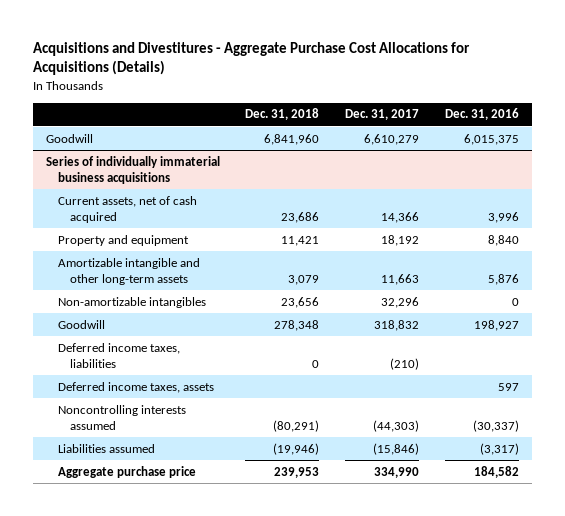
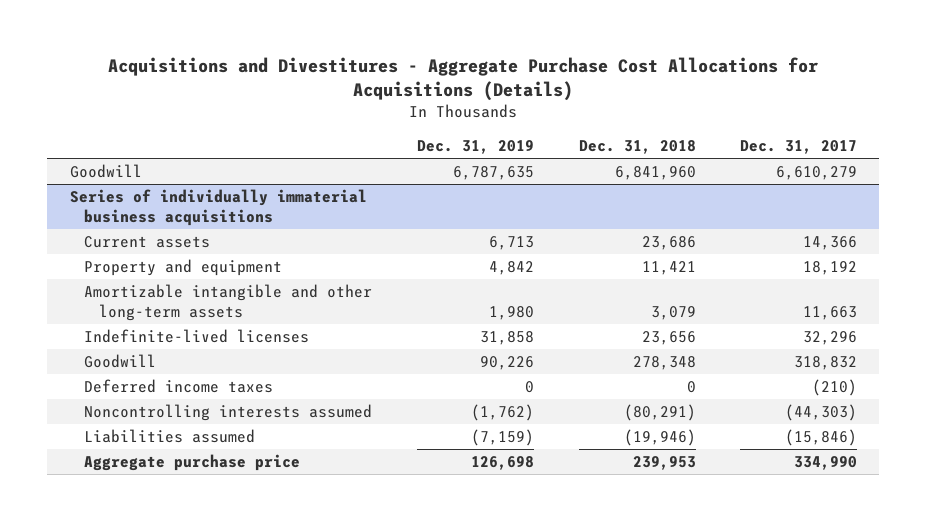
[445,108,520,121] Dec. 31, 2016 -> none
none -> [417,140,535,155] Dec. 31, 2019
[57,195,197,223] Current assets, net of cash acquired -> [84,236,211,249] Current assets
[57,296,206,308] Non-amortizable intangibles -> [84,329,310,344] Indefinite-lived licenses
[57,381,214,393] Deferred income taxes, assets -> none
[57,342,180,368] Deferred income taxes, liabilities -> [84,379,274,394] Deferred income taxes

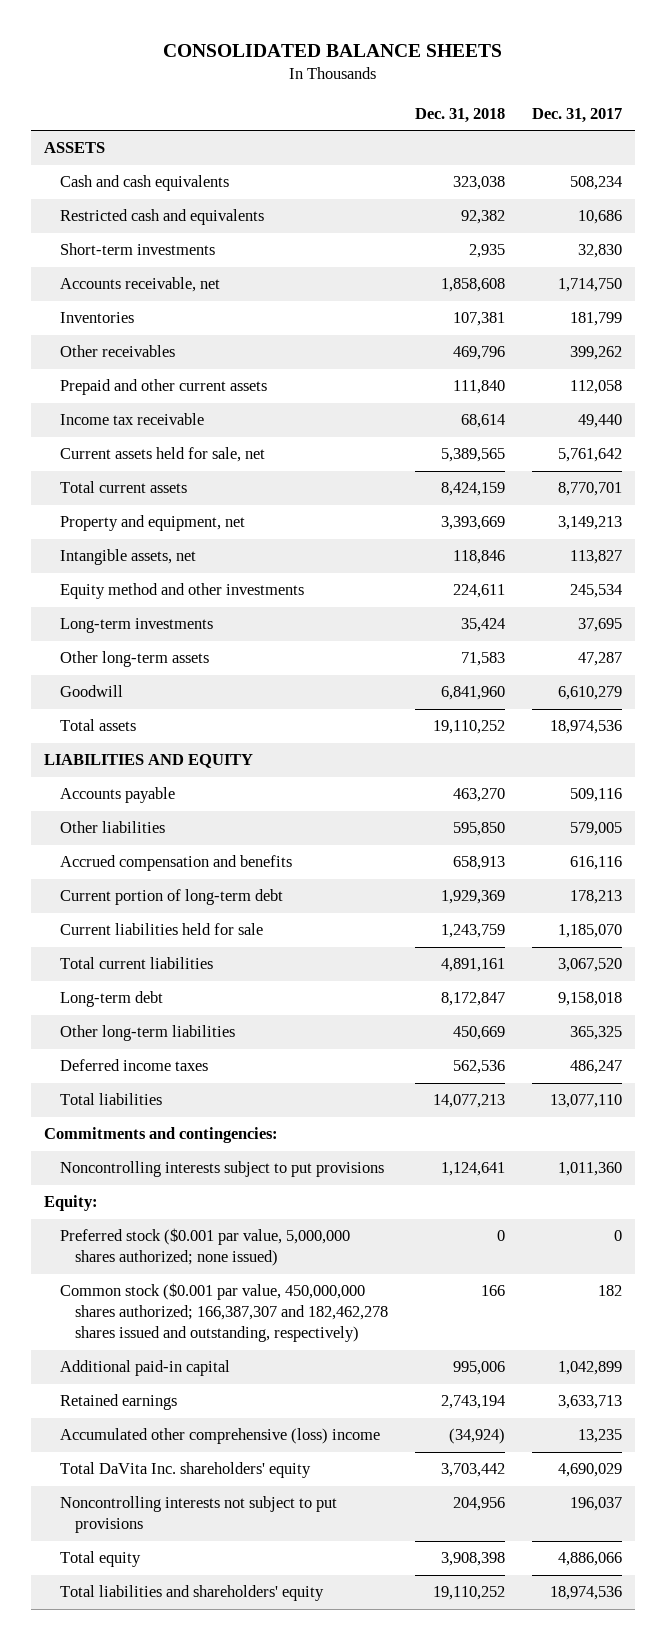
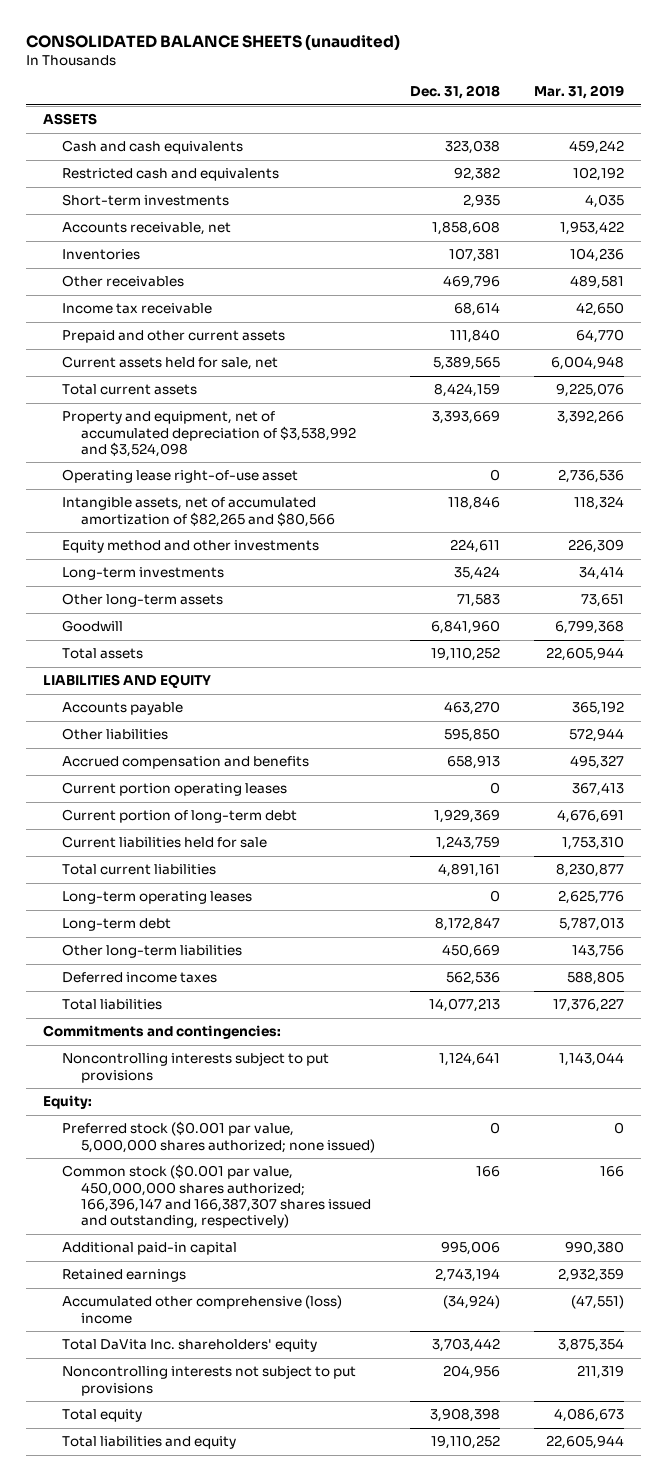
[163,43,503,57] CONSOLIDATED BALANCE SHEETS -> [26,33,401,50] CONSOLIDATED BALANCE SHEETS (unaudited)
[531,107,622,123] Dec. 31, 2017 -> none
none -> [534,85,625,100] Mar. 31, 2019
[59,379,267,396] Prepaid and other current assets -> [62,330,286,344] Prepaid and other current assets
[59,515,245,532] Property and equipment, net -> [62,411,357,458] Property and equipment, net of accumulated depreciation of $3,538,992 and $3,524,098
none -> [62,469,299,484] Operating lease right-of-use asset
[59,549,196,566] Intangible assets, net -> [62,497,336,527] Intangible assets, net of accumulated amortization of $82,265 and $80,566
none -> [62,782,288,797] Current portion operating leases
none -> [62,891,253,905] Long-term operating leases
[59,1283,388,1343] Common stock ($0.001 par value, 450,000,000 shares authorized; 166,387,307 and 182,462,278 shares issued and outstanding, respectively) -> [62,1164,372,1229] Common stock ($0.001 par value, 450,000,000 shares authorized; 166,396,147 and 166,387,307 shares issued and outstanding, respectively)
[59,1585,324,1602] Total liabilities and shareholders' equity -> [62,1436,237,1450] Total liabilities and equity

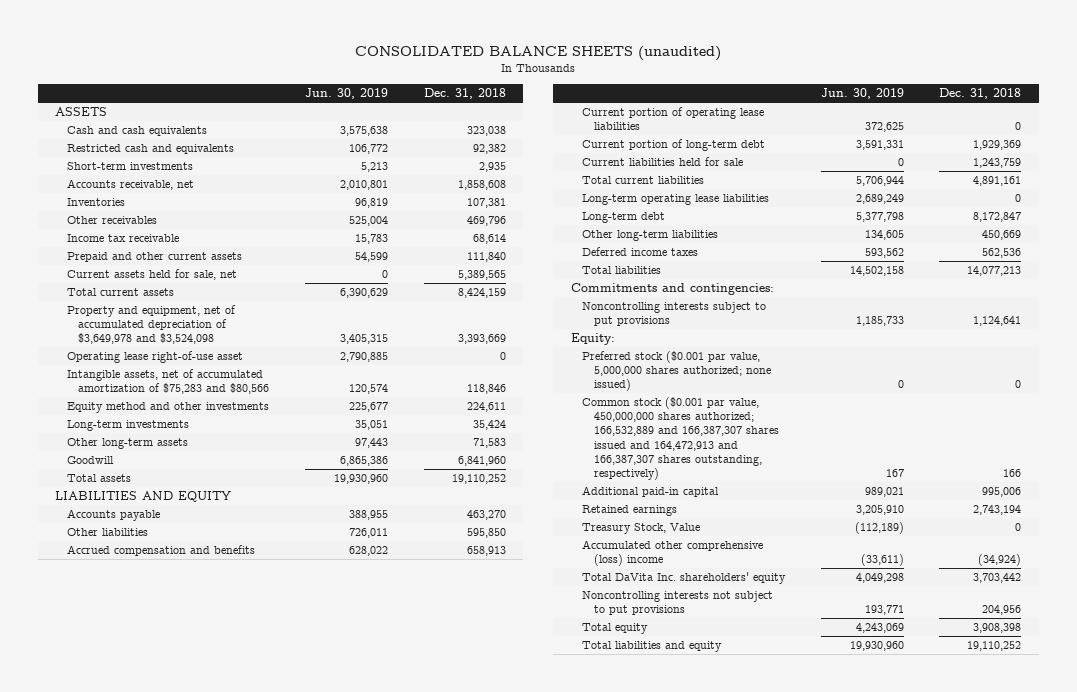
[534,85,625,100] Mar. 31, 2019 -> none
none -> [305,88,389,100] Jun. 30, 2019
[62,411,357,458] Property and equipment, net of accumulated depreciation of $3,538,992 and $3,524,098 -> [66,305,236,345] Property and equipment, net of accumulated depreciation of $3,649,978 and $3,524,098
[62,497,336,527] Intangible assets, net of accumulated amortization of $82,265 and $80,566 -> [66,369,270,395] Intangible assets, net of accumulated amortization of $75,283 and $80,566
[62,782,288,797] Current portion operating leases -> [582,107,765,131] Current portion of operating lease liabilities
[62,891,253,905] Long-term operating leases -> [582,194,770,206] Long-term operating lease liabilities
[62,1164,372,1229] Common stock ($0.001 par value, 450,000,000 shares authorized; 166,396,147 and 166,387,307 shares issued and outstanding, respectively) -> [582,397,779,480] Common stock ($0.001 par value, 450,000,000 shares authorized; 166,532,889 and 166,387,307 shares issued and 164,472,913 and 166,387,307 shares outstanding, respectively)
none -> [582,523,701,535] Treasury Stock, Value

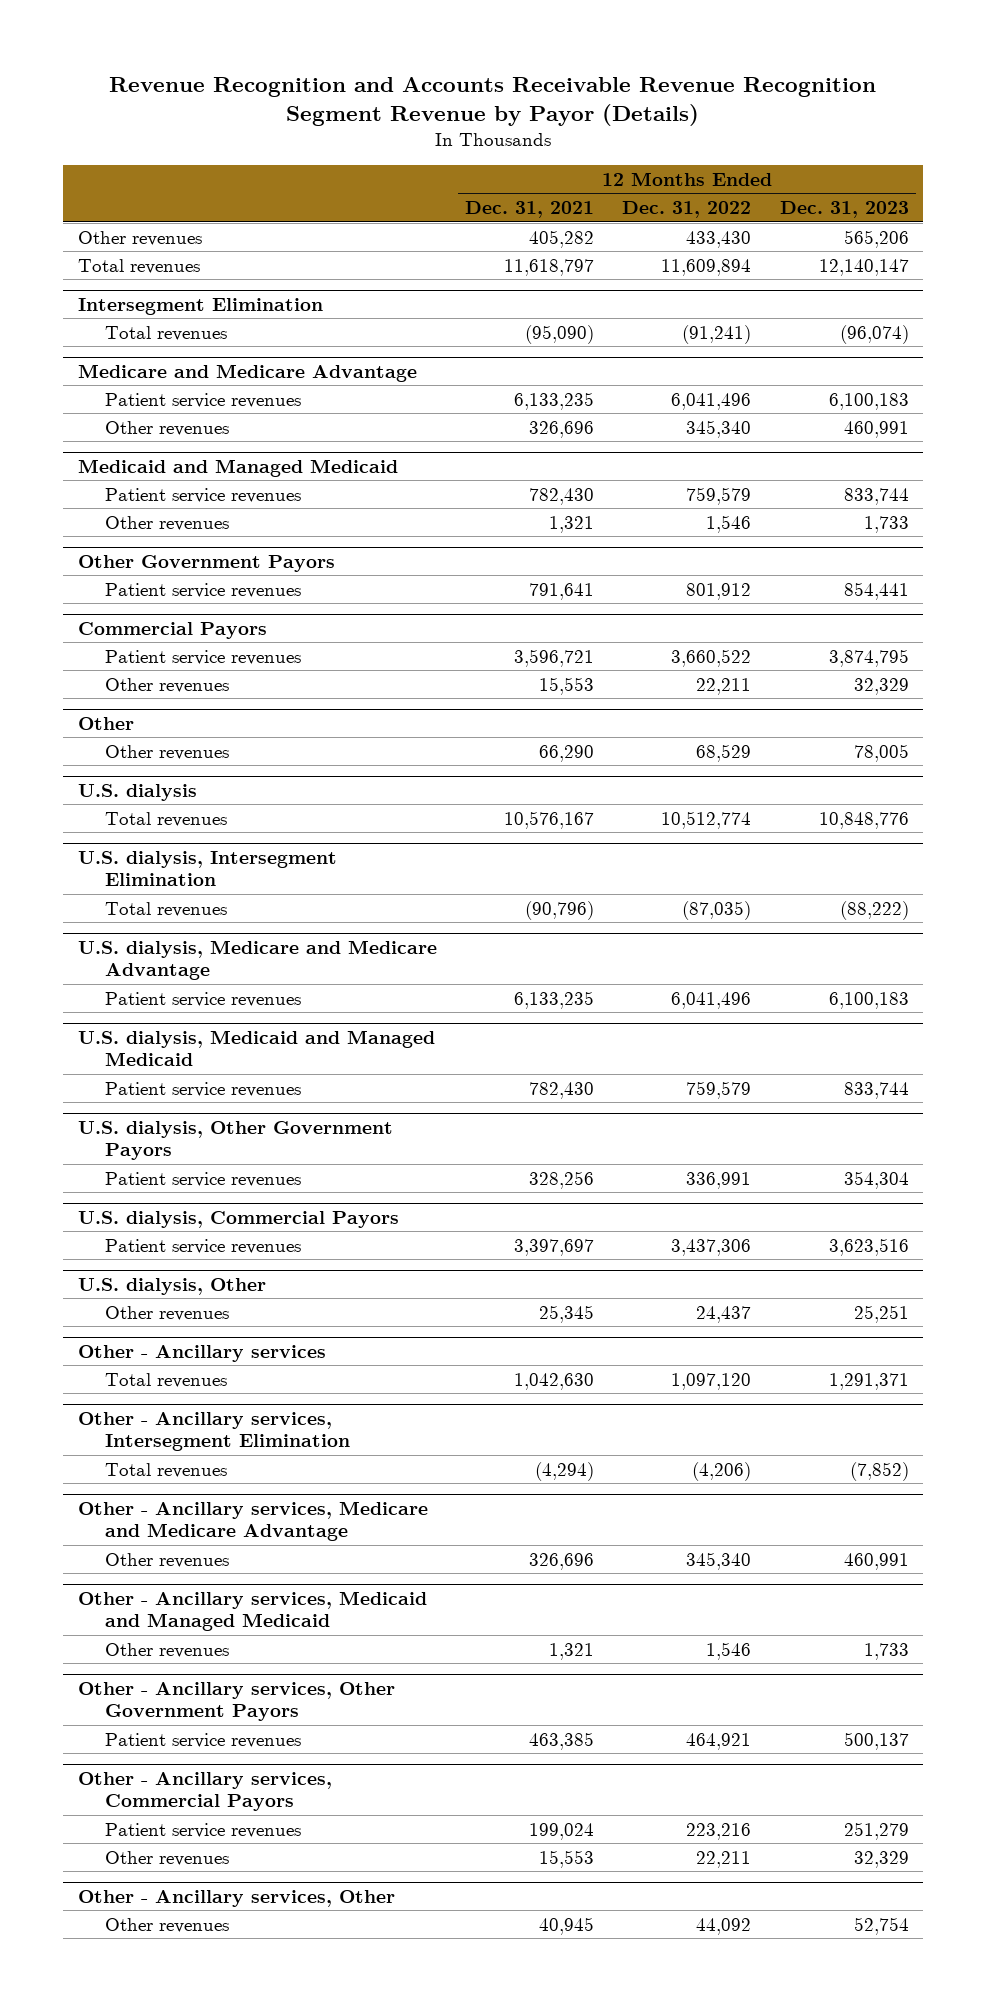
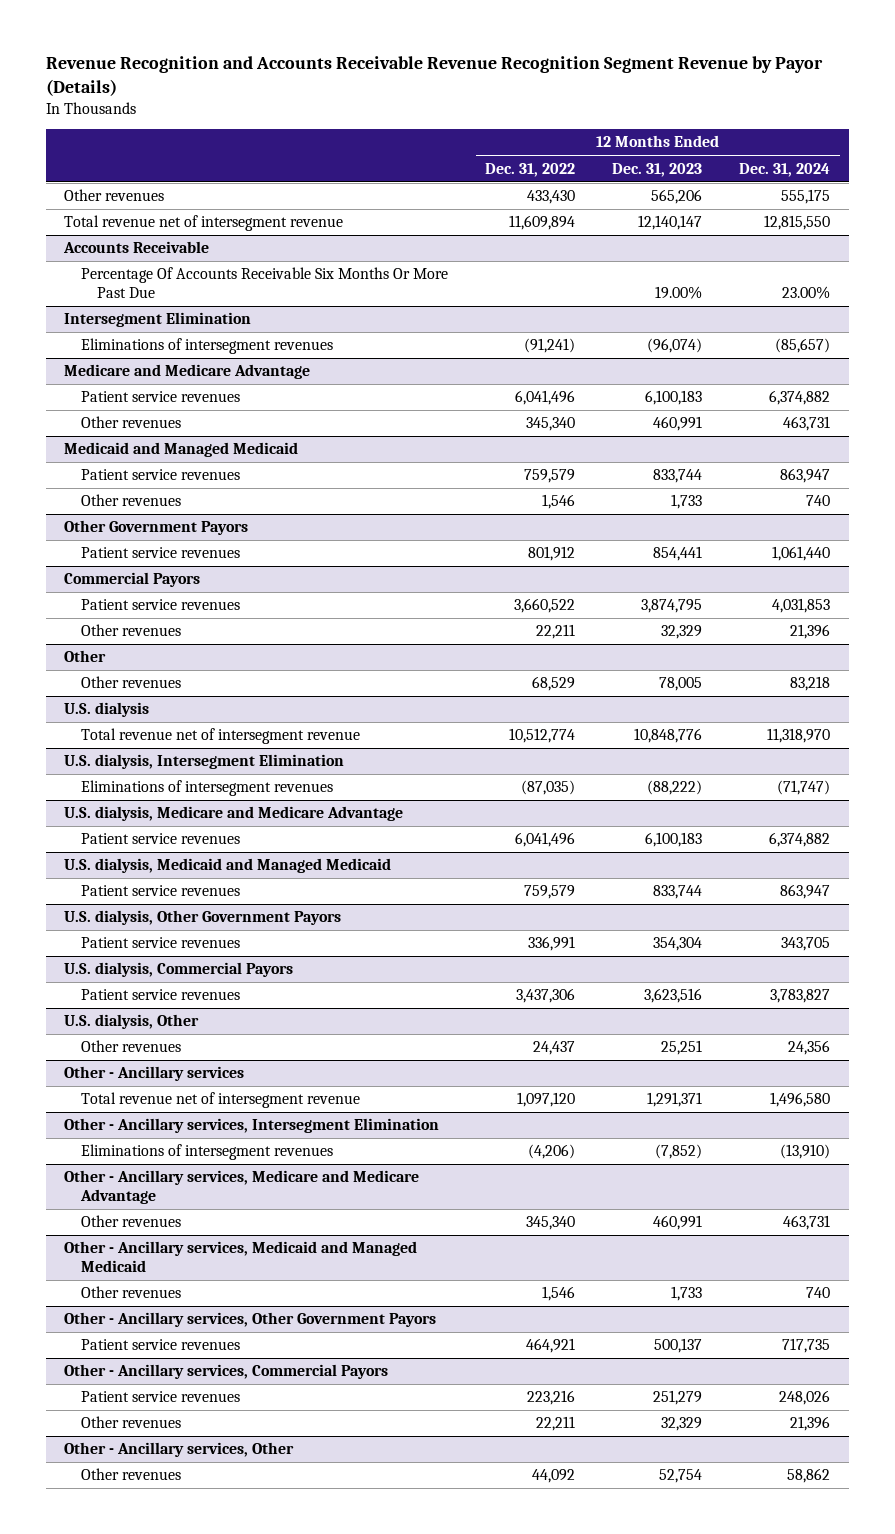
[464,200,594,218] Dec. 31, 2021 -> none
none -> [739,162,831,177] Dec. 31, 2024
[77,258,200,274] Total revenues -> [64,215,344,232] Total revenue net of intersegment revenue
none -> [63,241,210,254] Accounts Receivable
none -> [80,267,448,298] Percentage Of Accounts Receivable Six Months Or More Past Due
[105,325,228,341] Total revenues -> [80,338,333,355] Eliminations of intersegment revenues
[105,811,228,827] Total revenues -> [80,728,360,745] Total revenue net of intersegment revenue
[105,901,228,917] Total revenues -> [80,780,333,797] Eliminations of intersegment revenues
[105,1372,228,1388] Total revenues -> [80,1092,360,1109] Total revenue net of intersegment revenue
[105,1462,228,1478] Total revenues -> [80,1144,333,1161] Eliminations of intersegment revenues

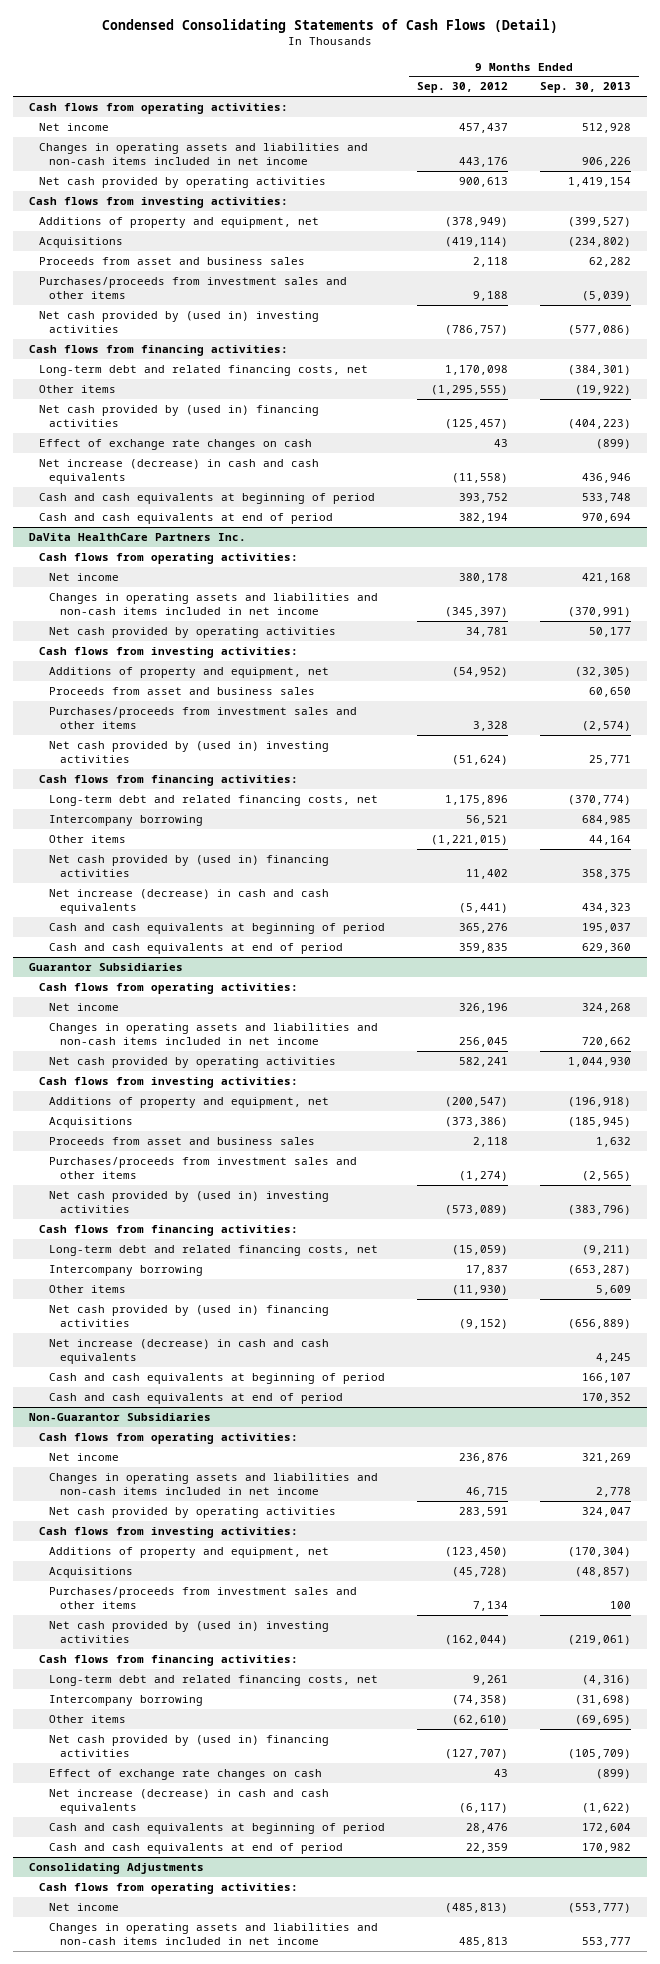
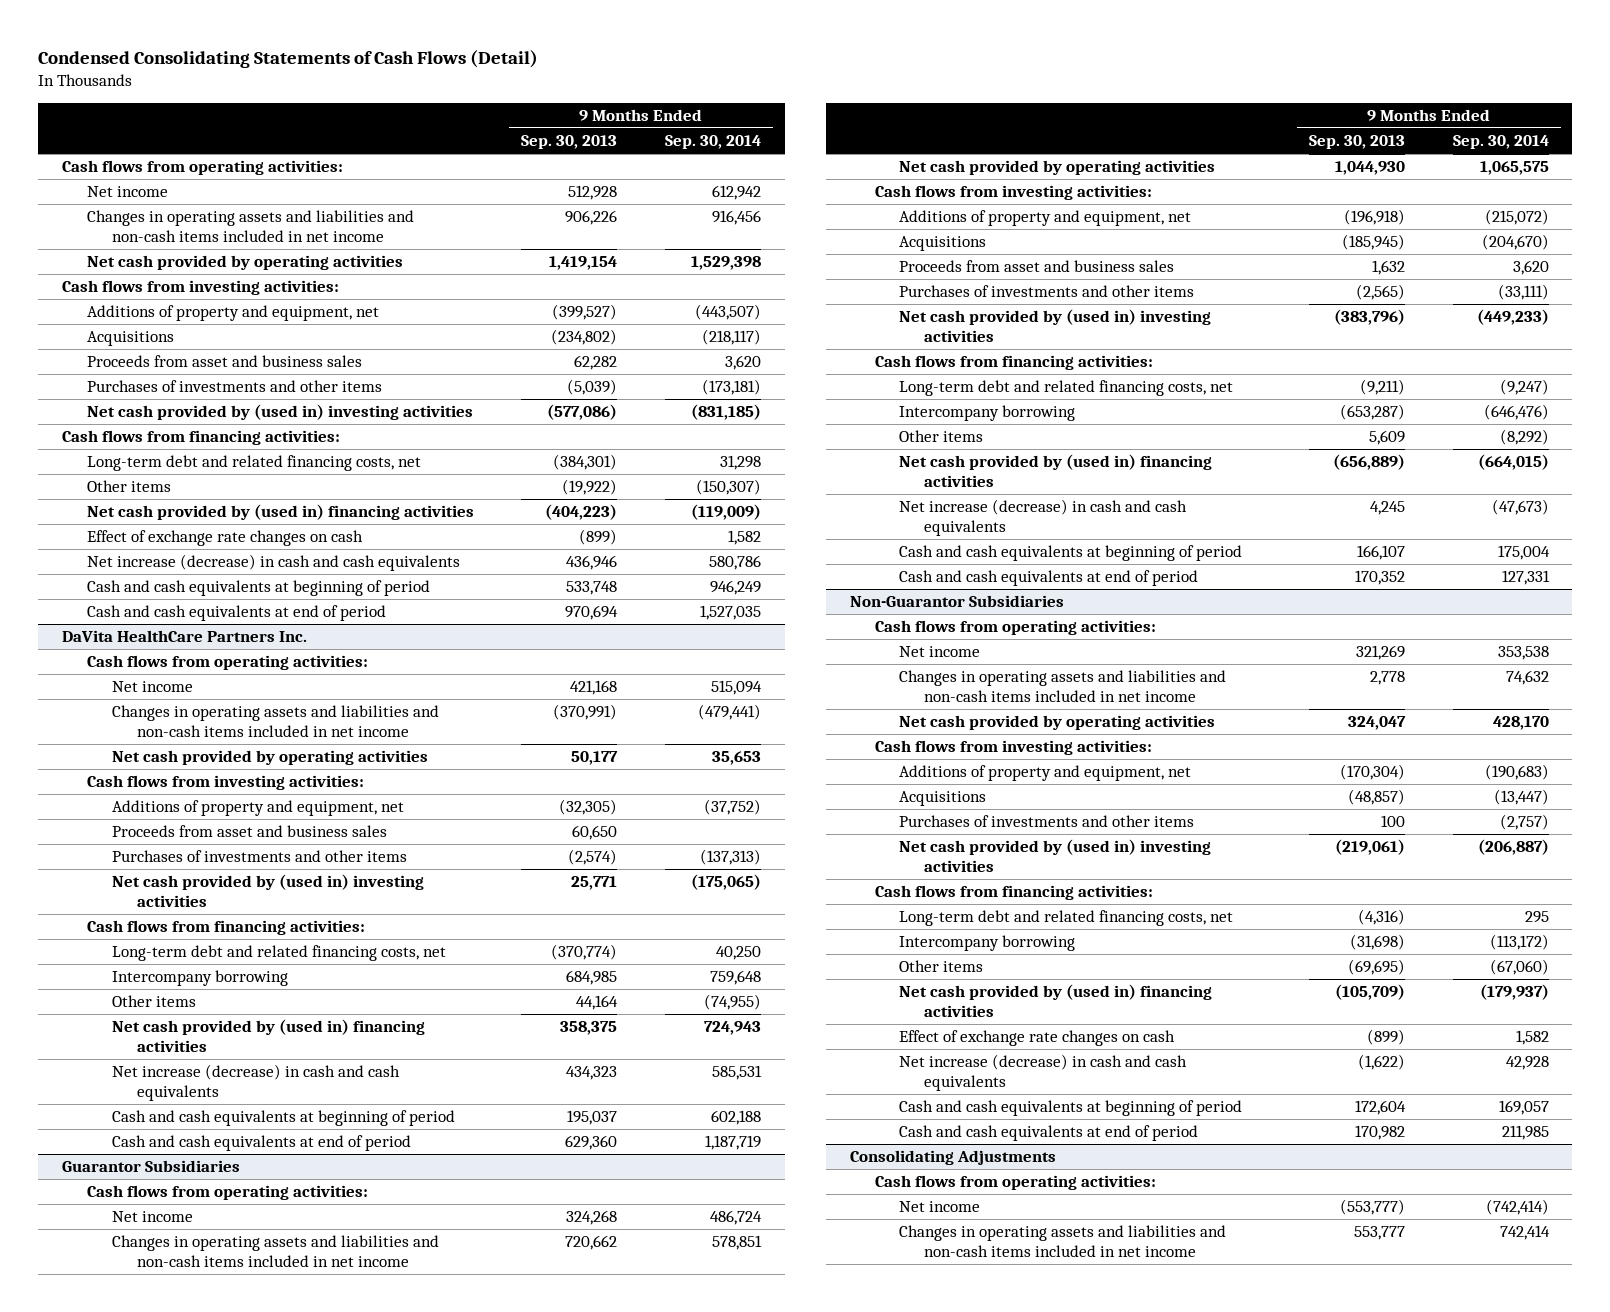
[417,82,509,94] Sep. 30, 2012 -> none
none -> [664,135,761,150] Sep. 30, 2014
[39,276,348,300] Purchases/proceeds from investment sales and other items -> [86,380,382,393] Purchases of investments and other items
[49,706,358,730] Purchases/proceeds from investment sales and other items -> [111,850,407,863] Purchases of investments and other items
[49,1156,358,1180] Purchases/proceeds from investment sales and other items -> [899,285,1195,298] Purchases of investments and other items
[49,1586,358,1610] Purchases/proceeds from investment sales and other items -> [899,815,1195,828] Purchases of investments and other items

